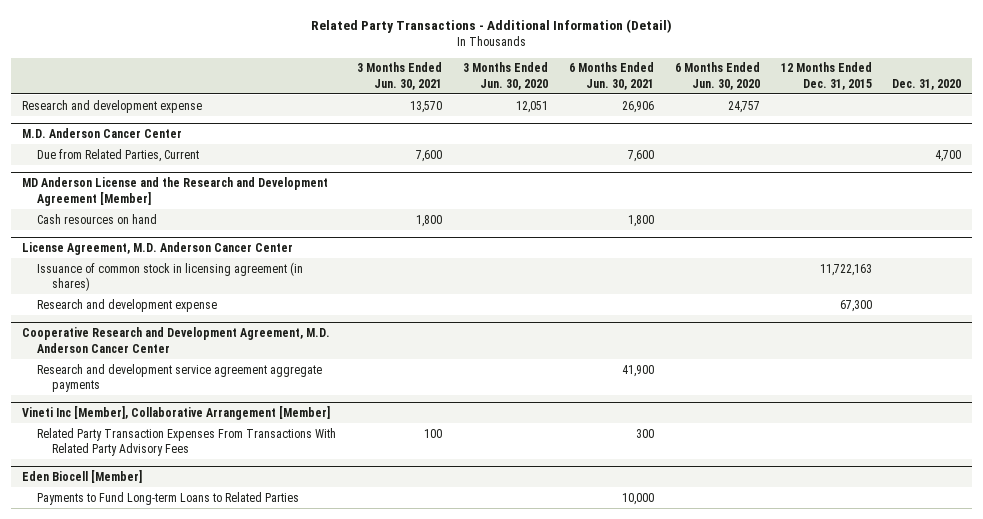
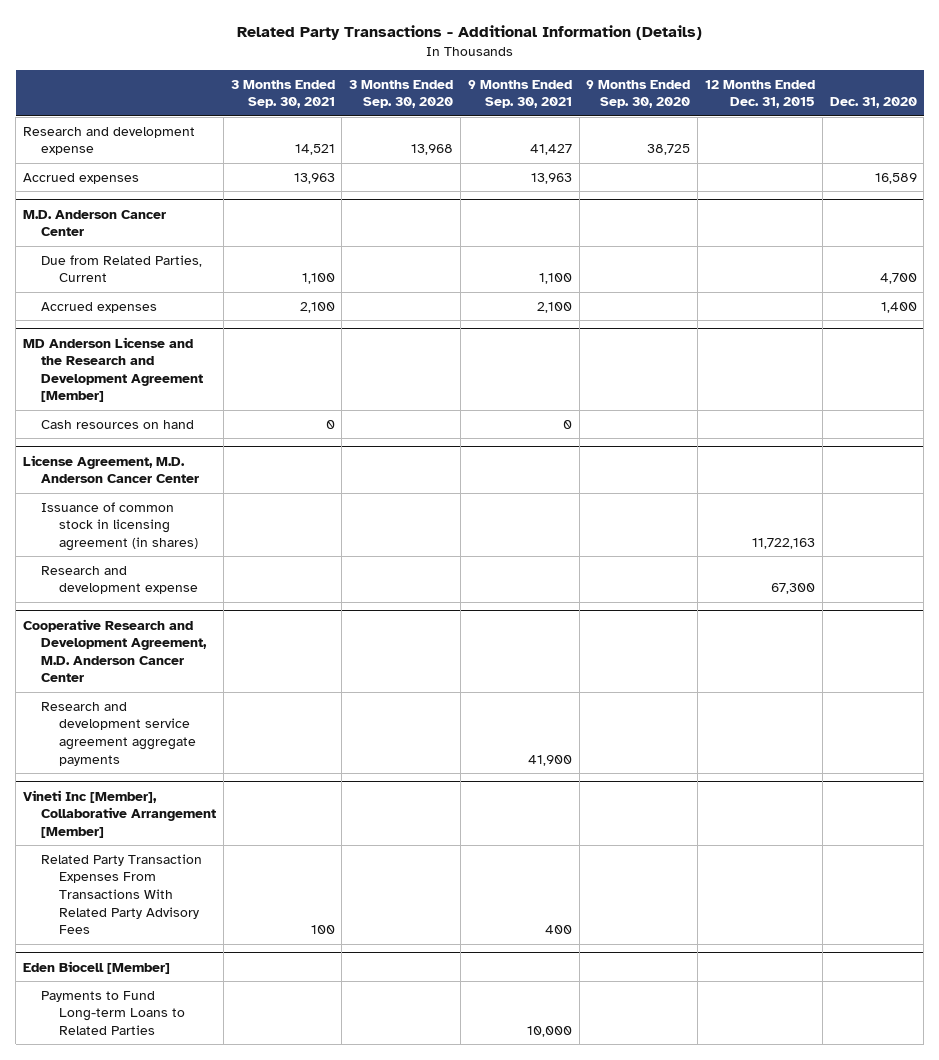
[310,18,672,33] Related Party Transactions - Additional Information (Detail) -> [236,25,702,41] Related Party Transactions - Additional Information (Details)
[356,62,442,90] 3 Months Ended Jun. 30, 2021 -> none
[462,62,548,90] 3 Months Ended Jun. 30, 2020 -> none
[568,62,654,90] 6 Months Ended Jun. 30, 2021 -> none
[674,62,760,90] 6 Months Ended Jun. 30, 2020 -> none
none -> [230,79,335,109] 3 Months Ended Sep. 30, 2021
none -> [349,79,454,109] 3 Months Ended Sep. 30, 2020
none -> [467,79,572,109] 9 Months Ended Sep. 30, 2021
none -> [586,79,691,109] 9 Months Ended Sep. 30, 2020
none -> [22,172,139,184] Accrued expenses
none -> [41,301,158,313] Accrued expenses

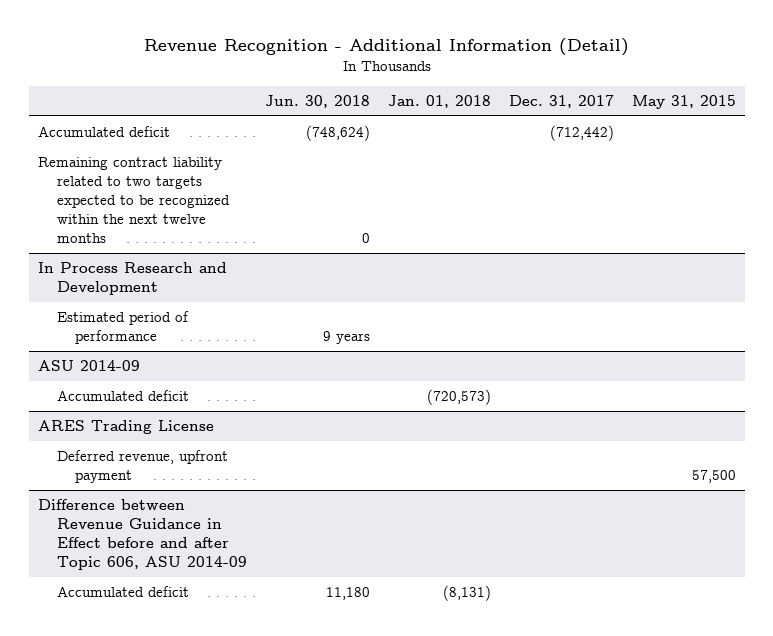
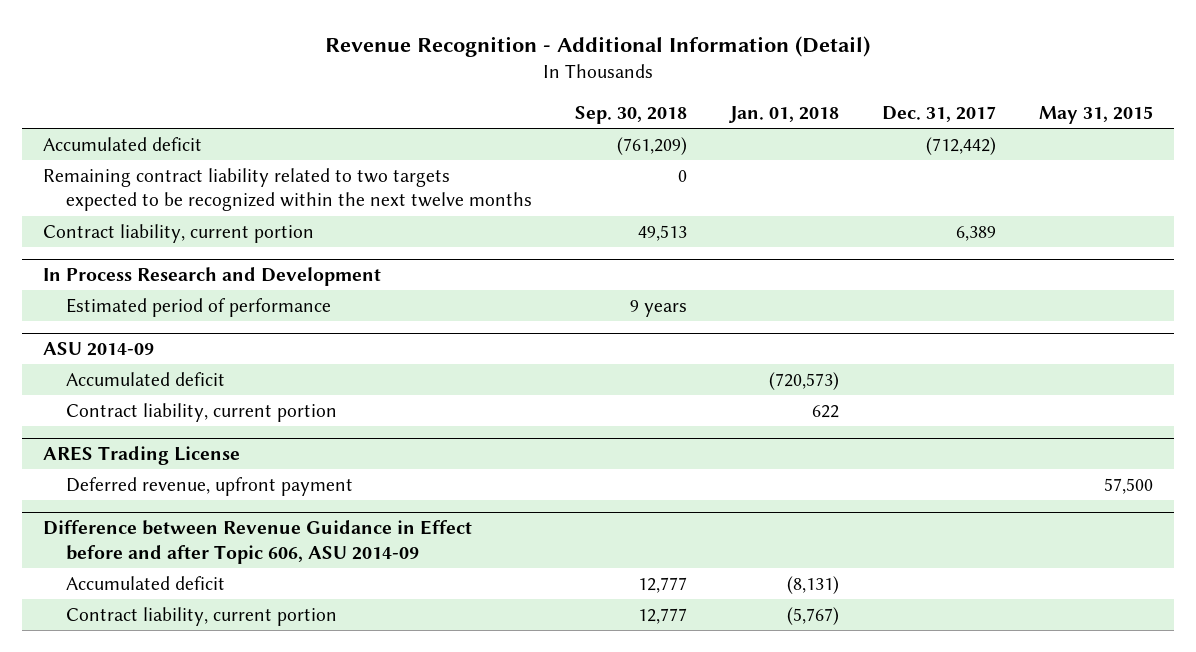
[264,94,370,108] Jun. 30, 2018 -> none
none -> [574,105,687,124] Sep. 30, 2018
none -> [43,223,315,243] Contract liability, current portion
none -> [65,402,337,422] Contract liability, current portion
none -> [65,606,337,626] Contract liability, current portion

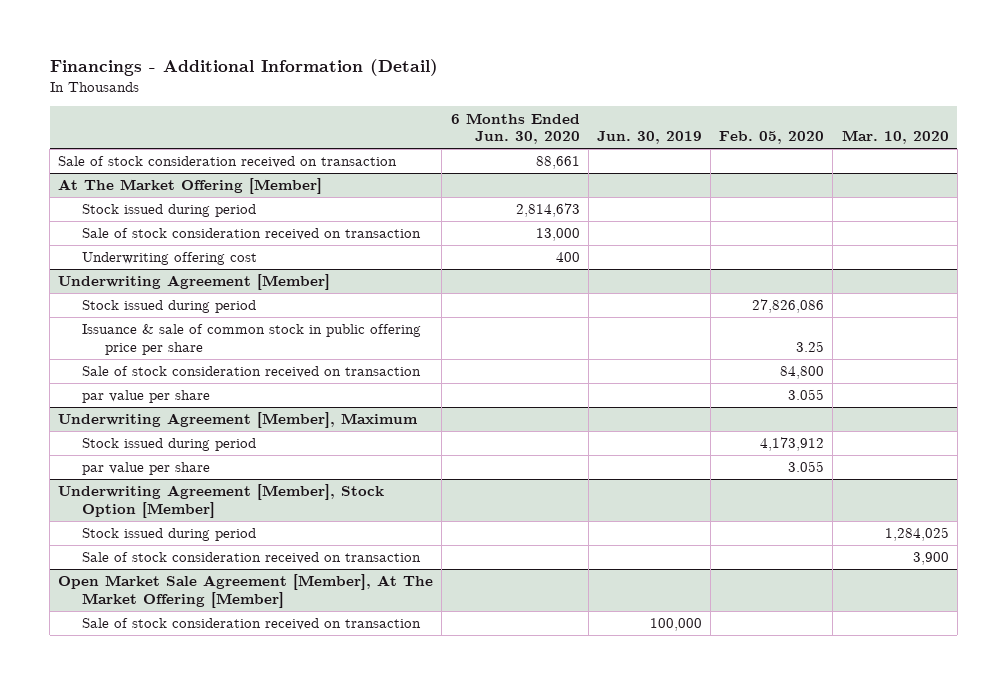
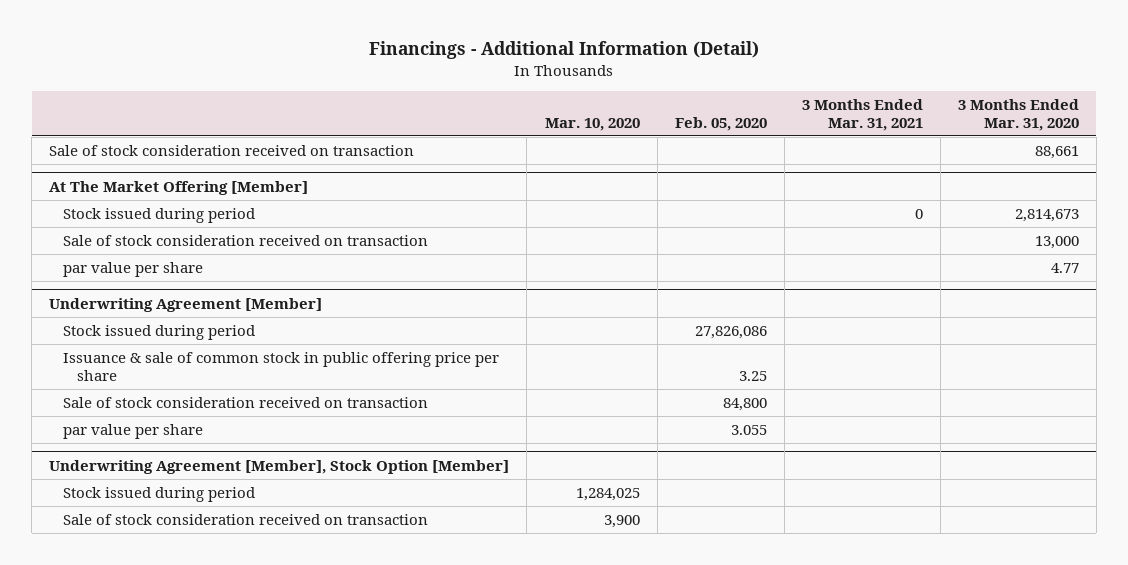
[450,112,580,144] 6 Months Ended Jun. 30, 2020 -> none
[596,130,702,144] Jun. 30, 2019 -> none
none -> [801,99,923,131] 3 Months Ended Mar. 31, 2021
none -> [957,99,1079,131] 3 Months Ended Mar. 31, 2020
[81,252,257,266] Underwriting offering cost -> none
none -> [63,261,204,277] par value per share
[58,412,419,429] Underwriting Agreement [Member], Maximum -> none
[81,438,256,452] Stock issued during period -> none
[81,462,210,476] par value per share -> none
[58,574,434,608] Open Market Sale Agreement [Member], At The Market Offering [Member] -> none
[81,618,421,631] Sale of stock consideration received on transaction -> none

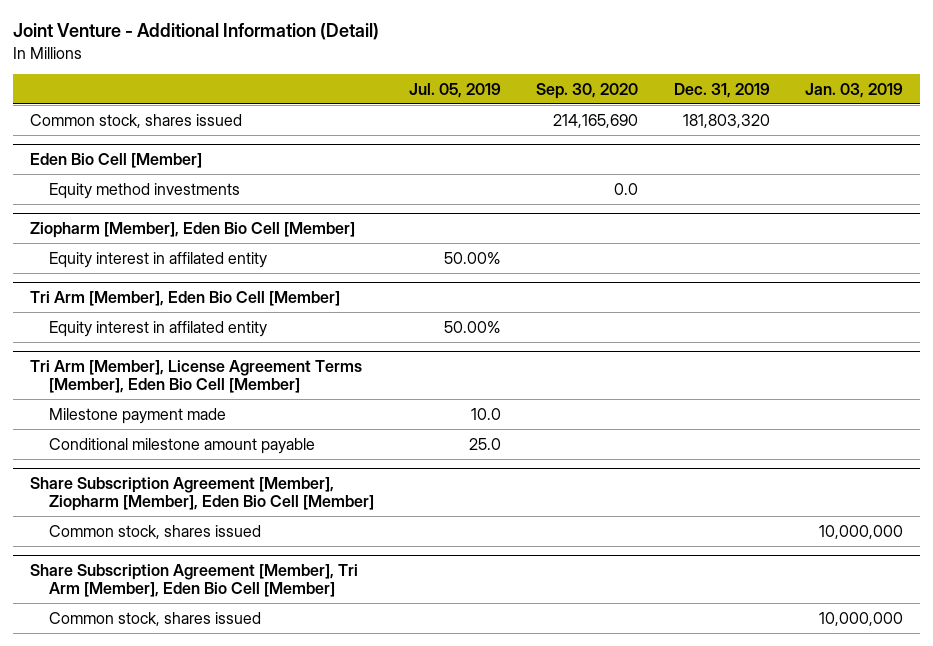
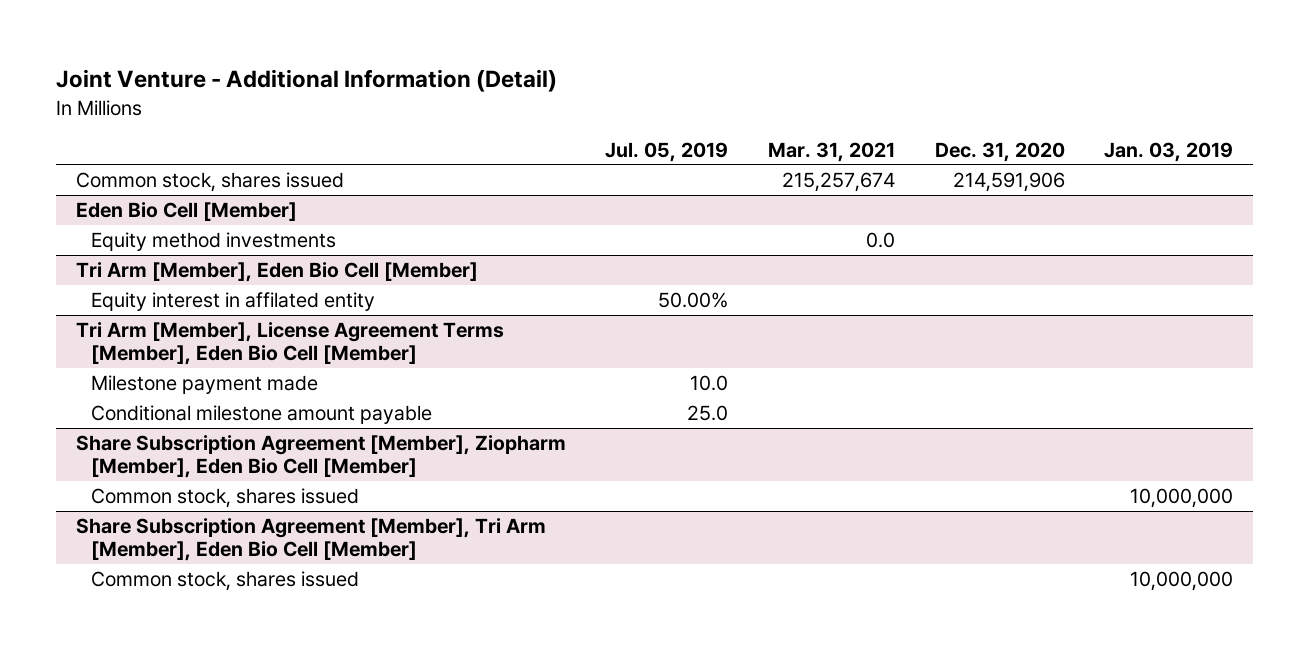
[536,82,639,99] Sep. 30, 2020 -> none
[673,82,770,98] Dec. 31, 2019 -> none
none -> [767,141,895,162] Mar. 31, 2021
none -> [934,141,1065,162] Dec. 31, 2020
[30,221,356,238] Ziopharm [Member], Eden Bio Cell [Member] -> none
[49,251,268,268] Equity interest in affilated entity -> none

